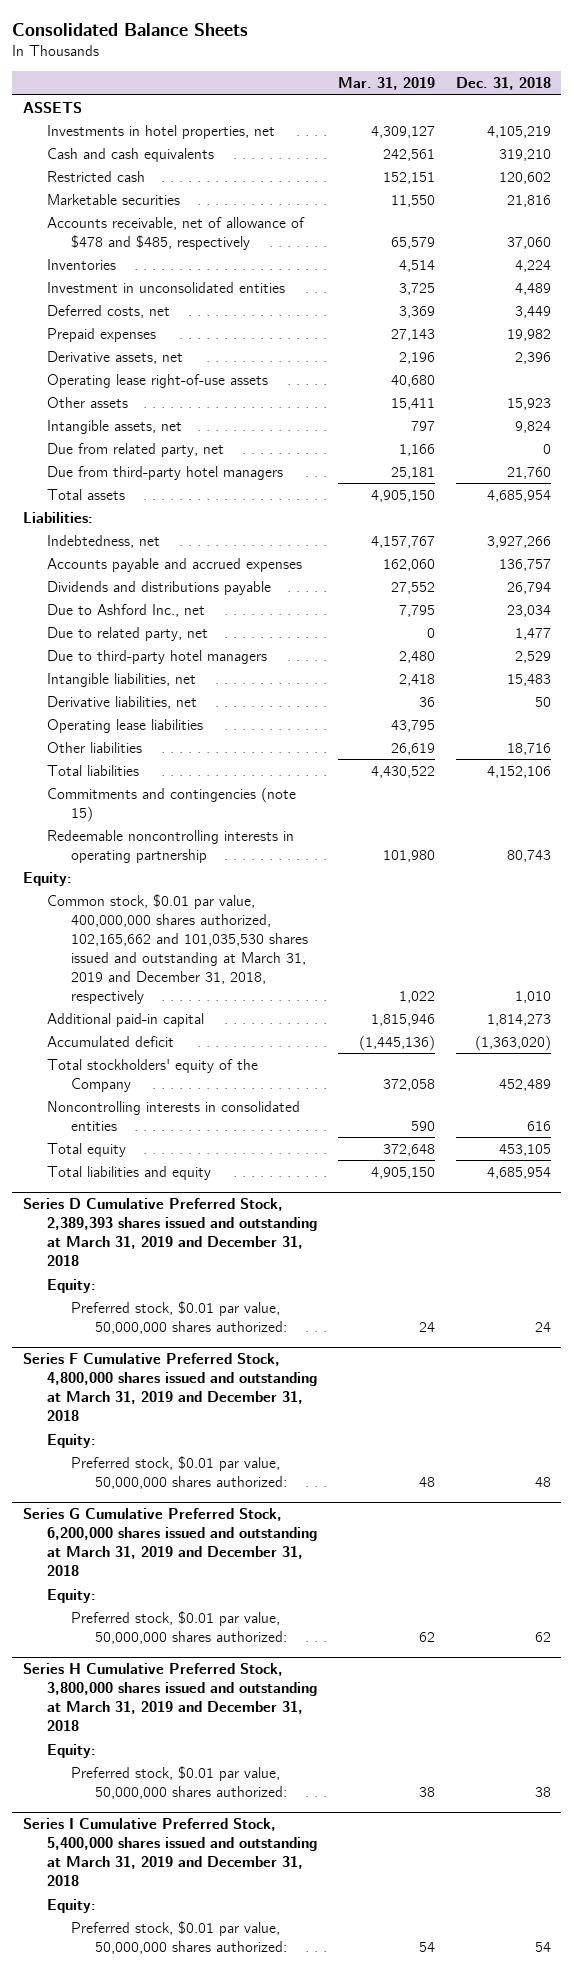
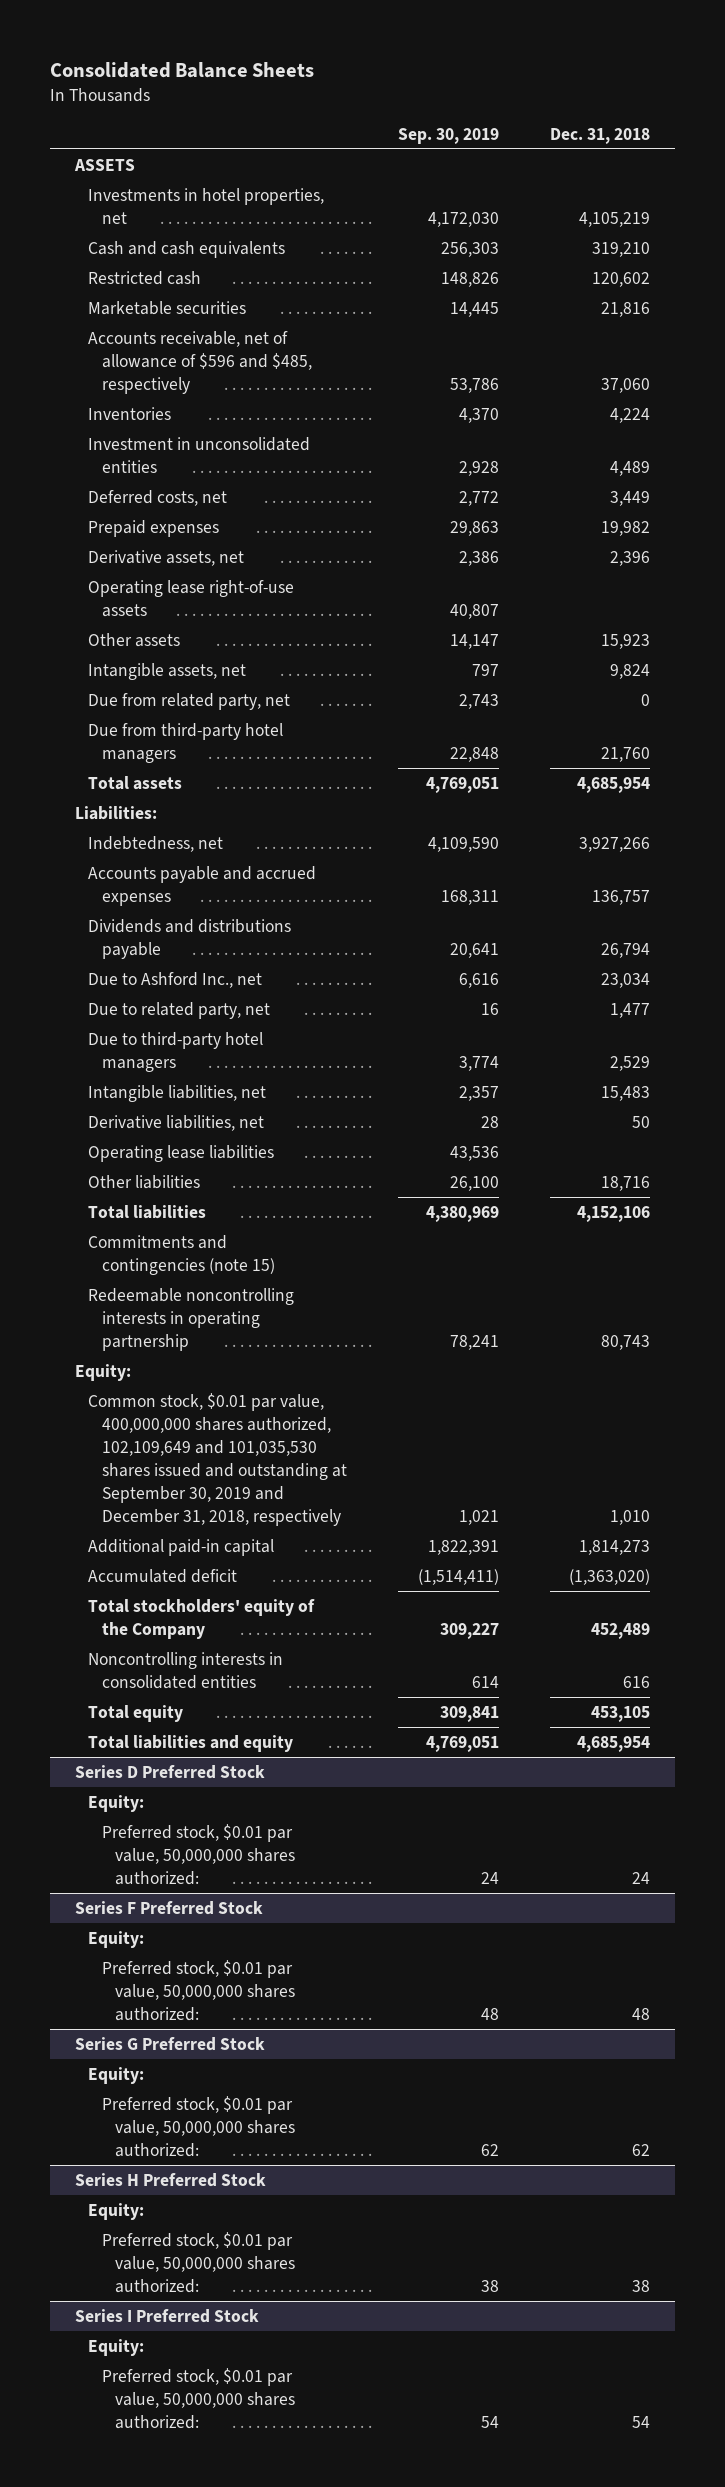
[337,77,435,91] Mar. 31, 2019 -> none
none -> [397,127,499,144] Sep. 30, 2019
[46,216,305,250] Accounts receivable, net of allowance of $478 and $485, respectively -> [88,330,312,394] Accounts receivable, net of allowance of $596 and $485, respectively
[46,893,308,1005] Common stock, $0.01 par value, 400,000,000 shares authorized, 102,165,662 and 101,035,530 shares issued and outstanding at March 31, 2019 and December 31, 2018, respectively -> [88,1392,347,1526] Common stock, $0.01 par value, 400,000,000 shares authorized, 102,109,649 and 101,035,530 shares issued and outstanding at September 30, 2019 and December 31, 2018, respectively
[22,1198,317,1267] Series D Cumulative Preferred Stock, 2,389,393 shares issued and outstanding at March 31, 2019 and December 31, 2018 -> [75,1764,266,1779] Series D Preferred Stock
[22,1353,317,1422] Series F Cumulative Preferred Stock, 4,800,000 shares issued and outstanding at March 31, 2019 and December 31, 2018 -> [75,1900,264,1915] Series F Preferred Stock
[22,1508,317,1577] Series G Cumulative Preferred Stock, 6,200,000 shares issued and outstanding at March 31, 2019 and December 31, 2018 -> [75,2036,266,2051] Series G Preferred Stock
[22,1663,317,1732] Series H Cumulative Preferred Stock, 3,800,000 shares issued and outstanding at March 31, 2019 and December 31, 2018 -> [75,2172,267,2187] Series H Preferred Stock
[22,1818,317,1887] Series I Cumulative Preferred Stock, 5,400,000 shares issued and outstanding at March 31, 2019 and December 31, 2018 -> [75,2308,260,2323] Series I Preferred Stock

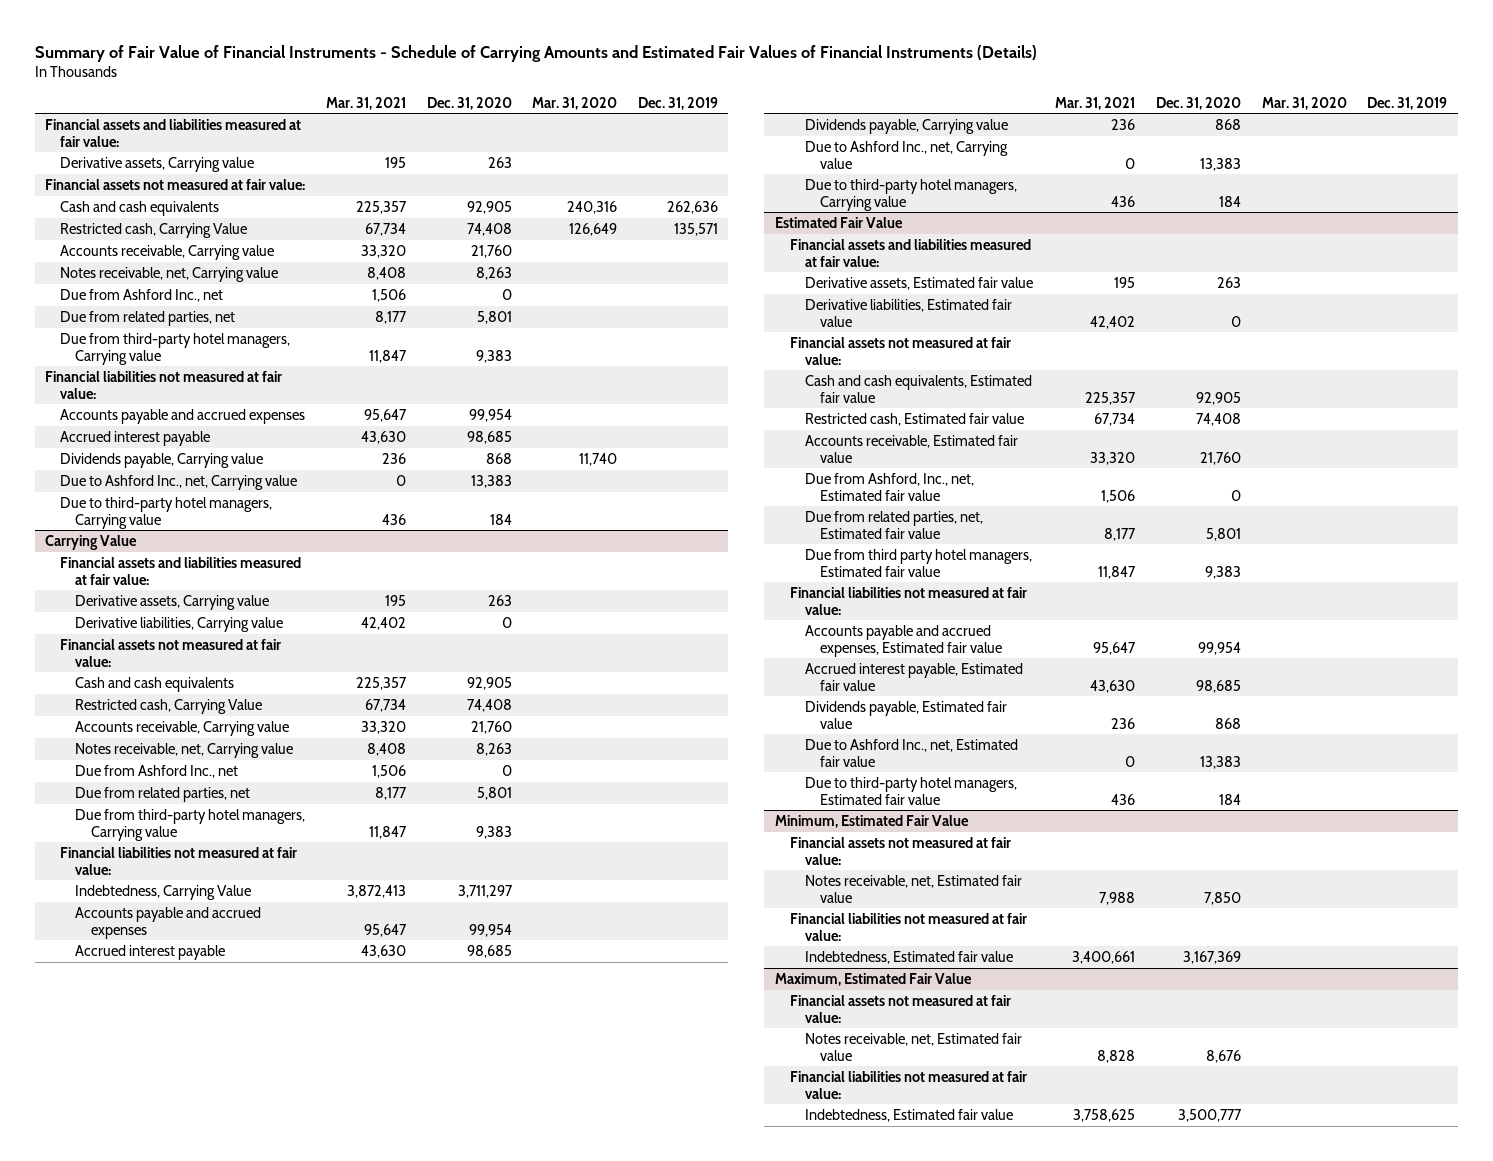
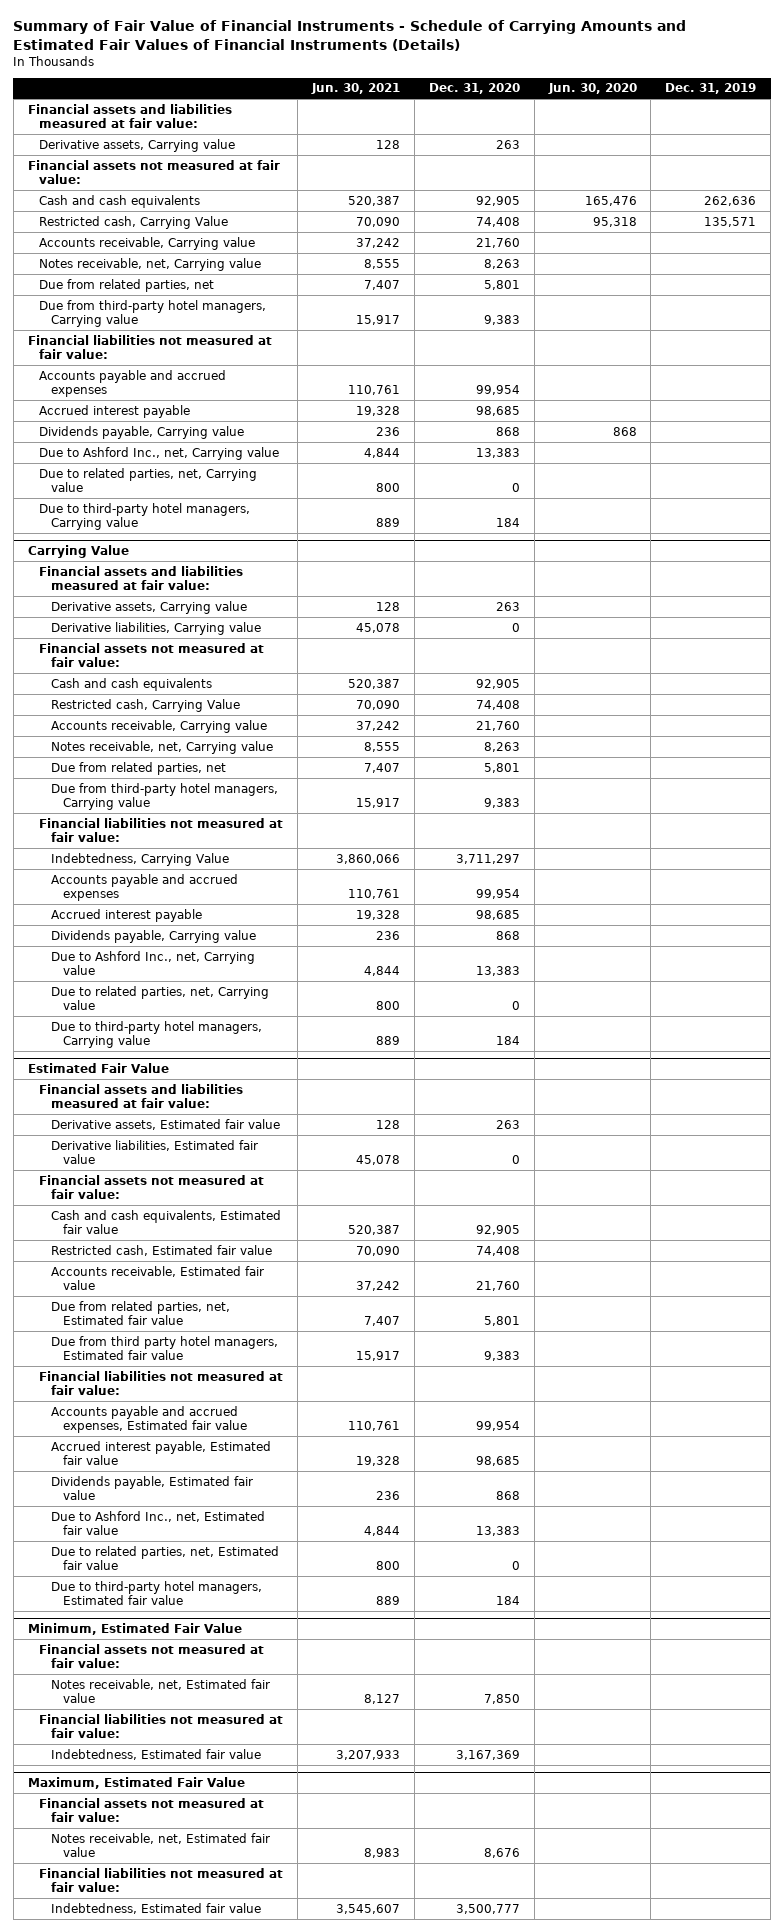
[326,96,407,110] Mar. 31, 2021 -> none
[532,96,618,110] Mar. 31, 2020 -> none
none -> [310,83,400,95] Jun. 30, 2021
none -> [547,83,637,95] Jun. 30, 2020
[60,288,224,302] Due from Ashford Inc., net -> none
none -> [39,467,258,493] Due to related parties, net, Carrying value
[75,764,239,778] Due from Ashford Inc., net -> none
none -> [50,985,269,1011] Due to related parties, net, Carrying value
[804,472,974,501] Due from Ashford, Inc., net, Estimated fair value -> none
none -> [50,1545,279,1571] Due to related parties, net, Estimated fair value

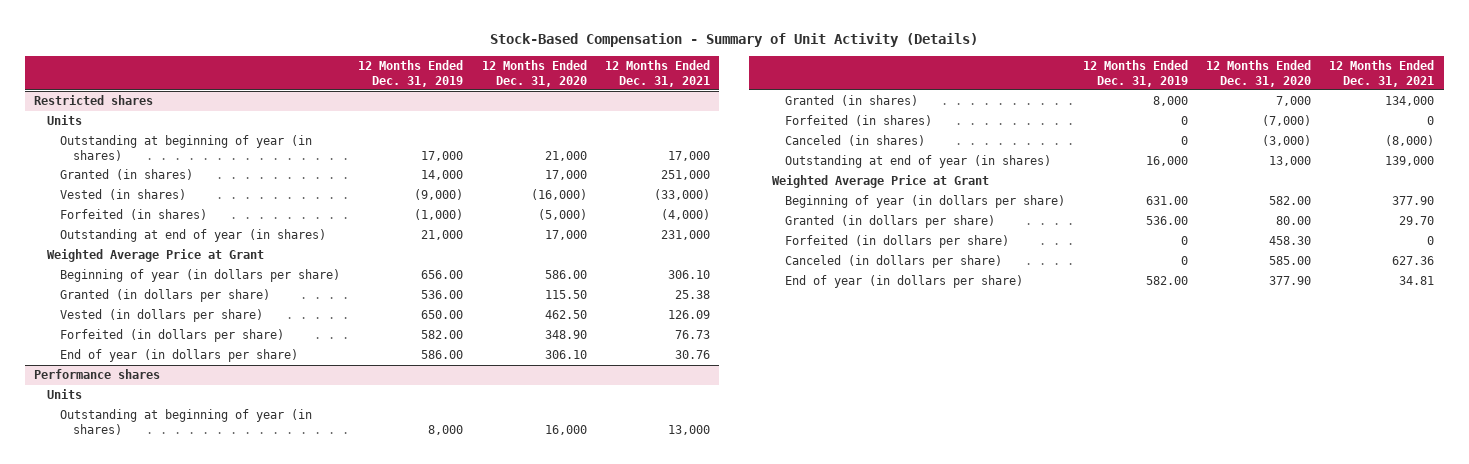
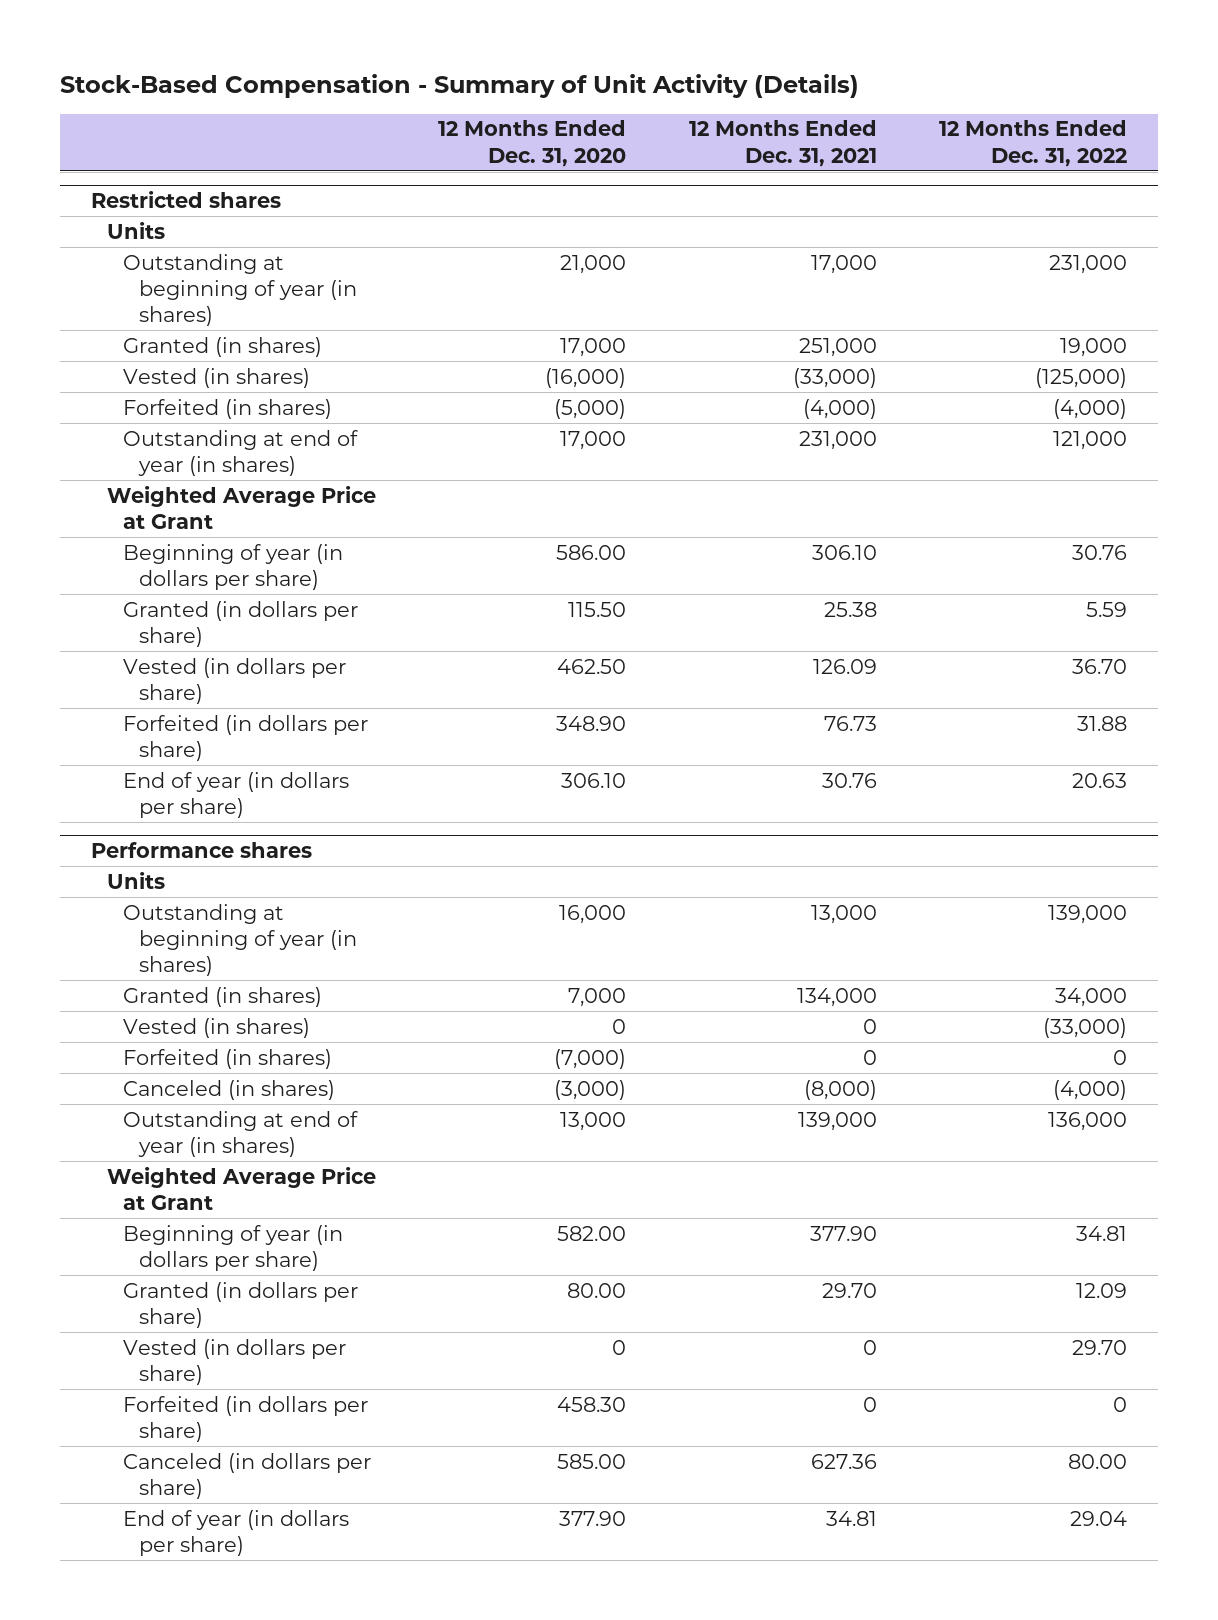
[358,60,464,87] 12 Months Ended Dec. 31, 2019 -> none
none -> [938,120,1127,167] 12 Months Ended Dec. 31, 2022
none -> [123,1017,311,1038] Vested (in shares)
none -> [123,1338,347,1386] Vested (in dollars per share)

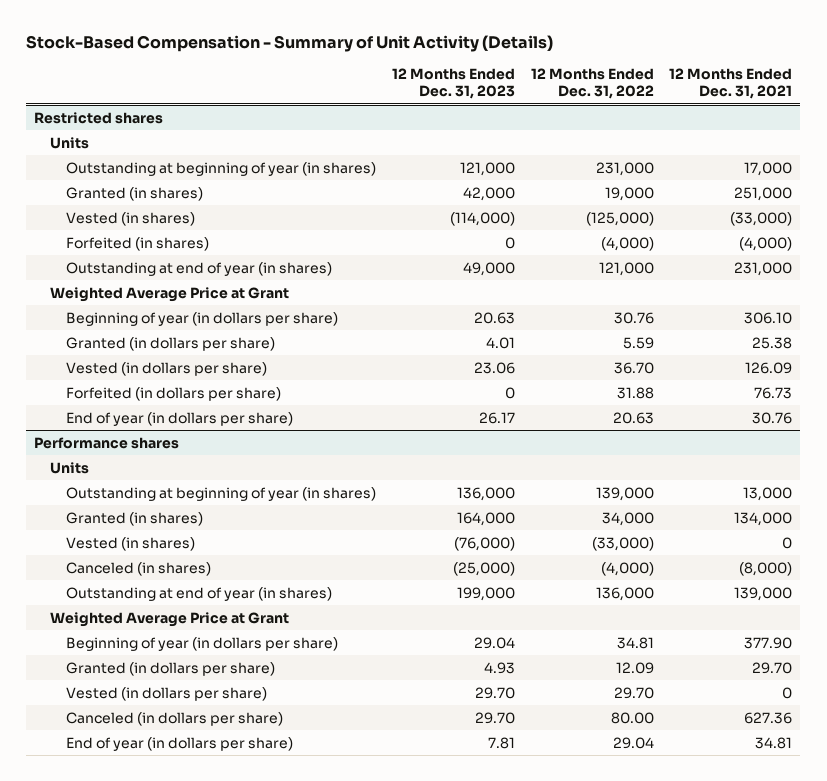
[438,120,627,167] 12 Months Ended Dec. 31, 2020 -> none
none -> [391,68,515,100] 12 Months Ended Dec. 31, 2023
[123,1048,333,1069] Forfeited (in shares) -> none
[123,1395,369,1443] Forfeited (in dollars per share) -> none

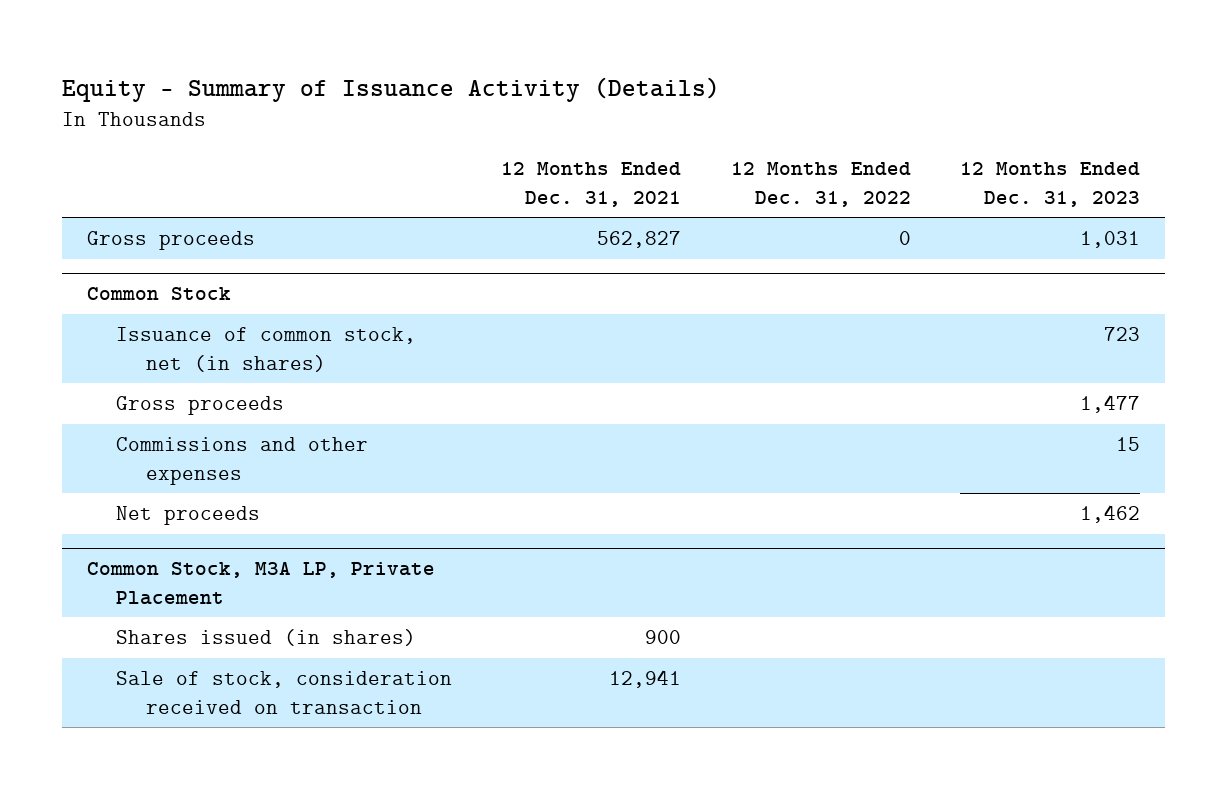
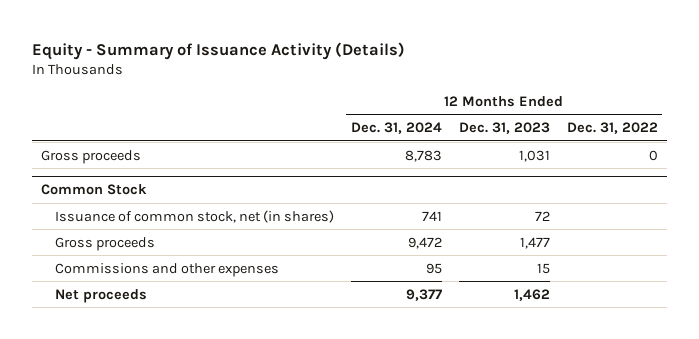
[501,162,682,207] 12 Months Ended Dec. 31, 2021 -> none
none -> [350,122,442,135] Dec. 31, 2024
[1103,327,1140,342] 723 -> [534,210,550,221] 72
[86,562,435,605] Common Stock, M3A LP, Private Placement -> none
[116,629,417,647] Shares issued (in shares) -> none
[116,671,453,714] Sale of stock, consideration received on transaction -> none

